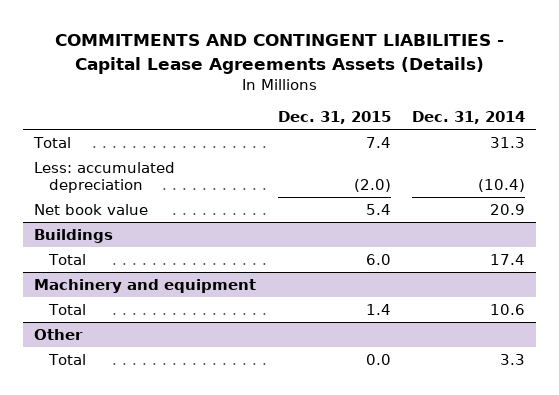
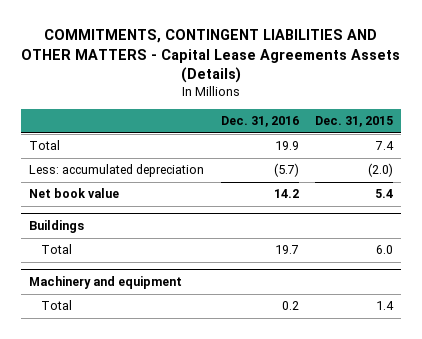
[54,34,504,74] COMMITMENTS AND CONTINGENT LIABILITIES - Capital Lease Agreements Assets (Details) -> [21,29,401,84] COMMITMENTS, CONTINGENT LIABILITIES AND OTHER MATTERS - Capital Lease Agreements Assets (Details)
[412,111,526,125] Dec. 31, 2014 -> none
none -> [220,115,299,127] Dec. 31, 2016
[34,328,84,340] Other -> none
[48,353,87,365] Total -> none

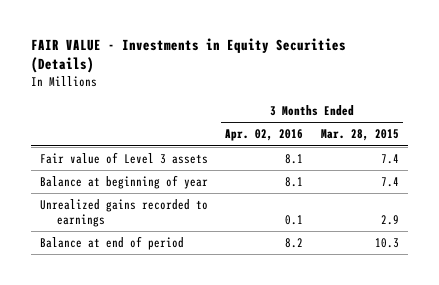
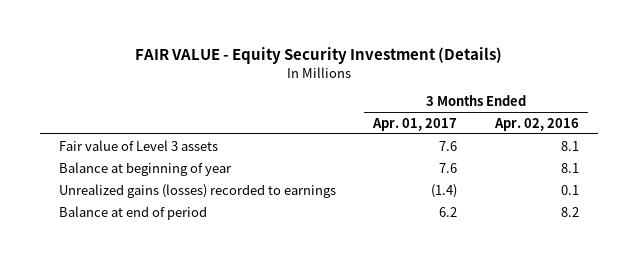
[30,38,346,74] FAIR VALUE - Investments in Equity Securities (Details) -> [134,47,502,65] FAIR VALUE - Equity Security Investment (Details)
[320,129,399,142] Mar. 28, 2015 -> none
none -> [372,117,458,131] Apr. 01, 2017
[39,199,208,227] Unrealized gains recorded to earnings -> [58,183,336,198] Unrealized gains (losses) recorded to earnings

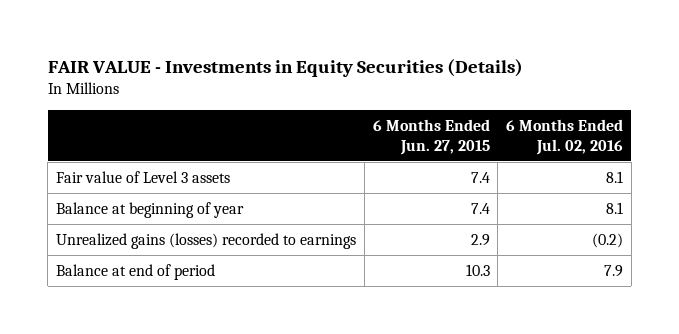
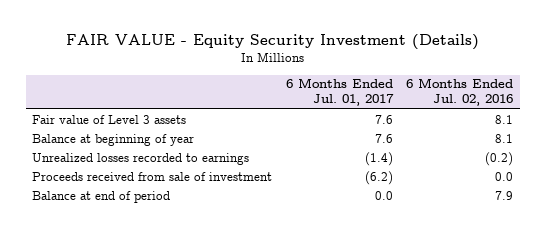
[47,58,523,77] FAIR VALUE - Investments in Equity Securities (Details) -> [65,34,479,51] FAIR VALUE - Equity Security Investment (Details)
[372,118,490,155] 6 Months Ended Jun. 27, 2015 -> none
none -> [285,78,394,107] 6 Months Ended Jul. 01, 2017
[56,232,357,249] Unrealized gains (losses) recorded to earnings -> [32,152,250,165] Unrealized losses recorded to earnings
none -> [32,171,273,181] Proceeds received from sale of investment

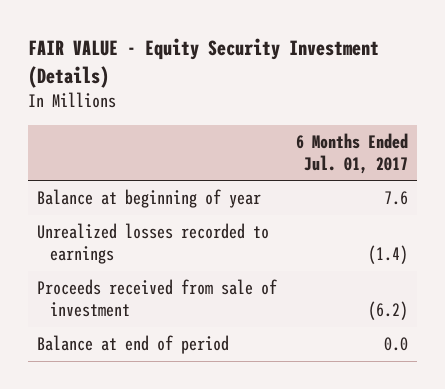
[406,78,514,107] 6 Months Ended Jul. 02, 2016 -> none
[32,114,187,124] Fair value of Level 3 assets -> none

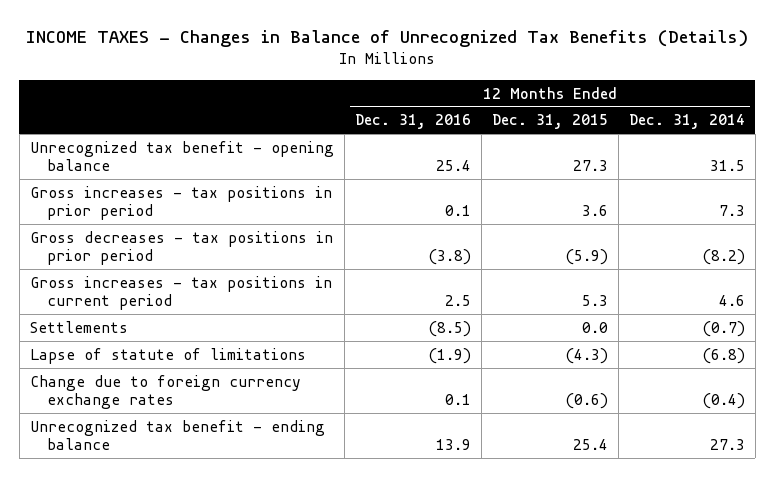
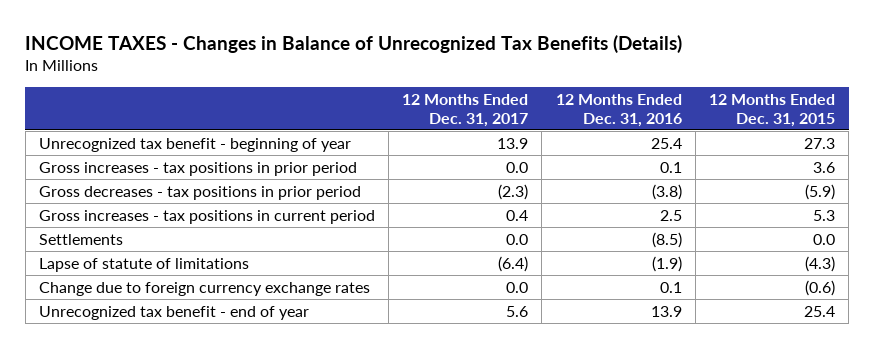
[628,114,745,130] Dec. 31, 2014 -> none
none -> [402,93,529,127] 12 Months Ended Dec. 31, 2017
[29,140,334,172] Unrecognized tax benefit - opening balance -> [38,137,351,152] Unrecognized tax benefit - beginning of year
[29,419,325,451] Unrecognized tax benefit - ending balance -> [38,305,309,320] Unrecognized tax benefit - end of year

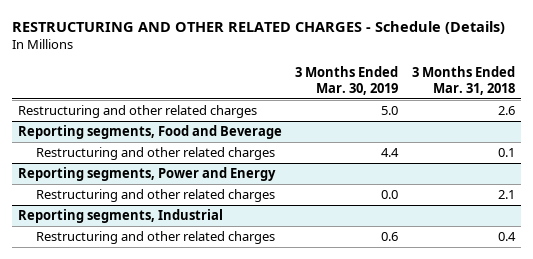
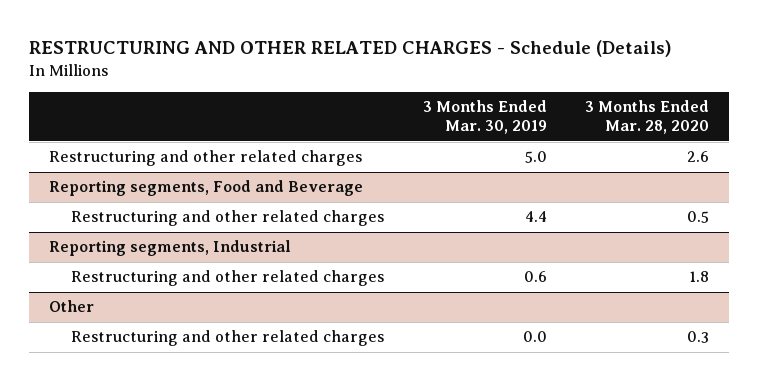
[411,65,515,96] 3 Months Ended Mar. 31, 2018 -> none
none -> [585,100,710,135] 3 Months Ended Mar. 28, 2020
[18,166,277,181] Reporting segments, Power and Energy -> none
[35,188,275,202] Restructuring and other related charges -> none
none -> [48,300,94,313] Other
none -> [71,330,385,347] Restructuring and other related charges

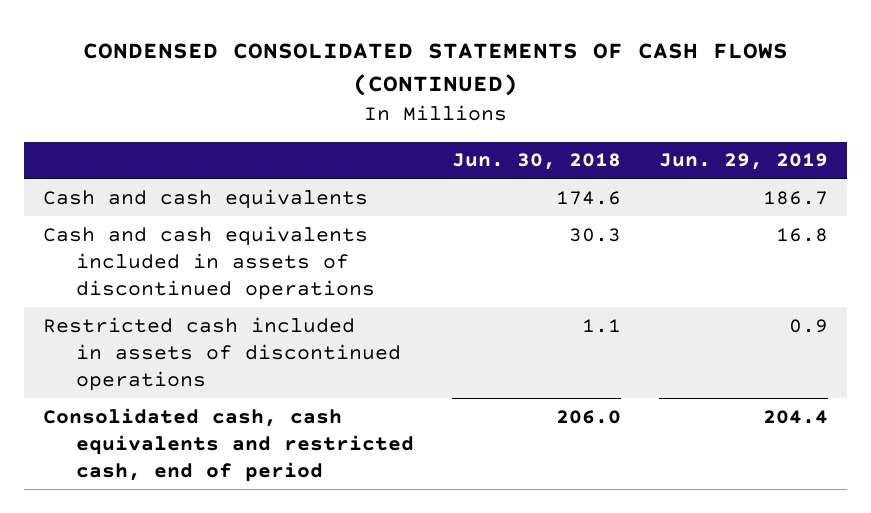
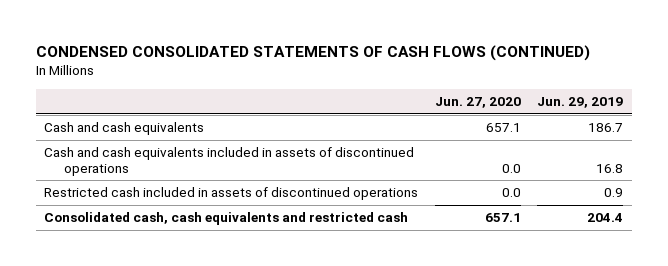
[451,153,621,171] Jun. 30, 2018 -> none
none -> [434,97,521,109] Jun. 27, 2020
[43,407,414,483] Consolidated cash, cash equivalents and restricted cash, end of period -> [44,212,409,226] Consolidated cash, cash equivalents and restricted cash

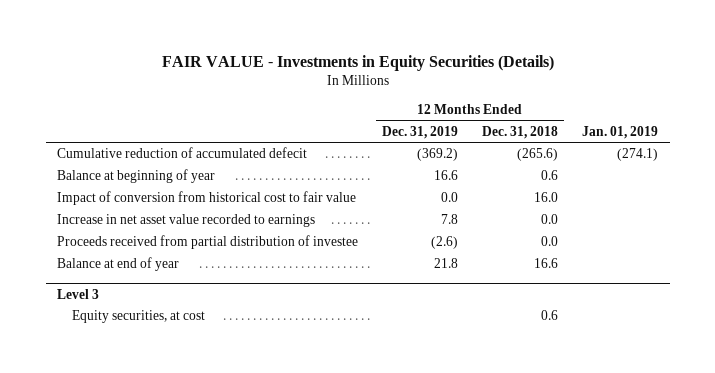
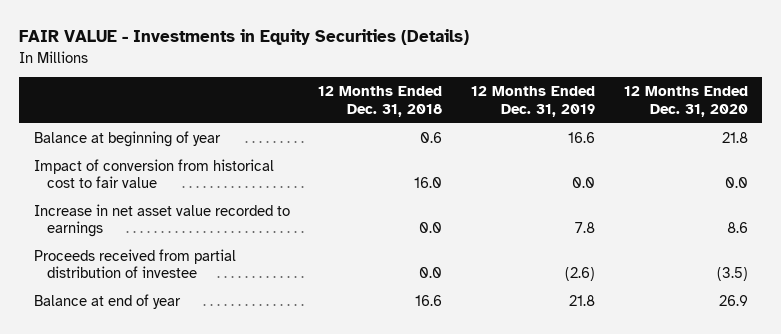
[581,125,658,139] Jan. 01, 2019 -> none
none -> [623,86,748,117] 12 Months Ended Dec. 31, 2020
[57,147,308,159] Cumulative reduction of accumulated defecit -> none
[57,288,100,299] Level 3 -> none
[71,310,205,324] Equity securities, at cost -> none

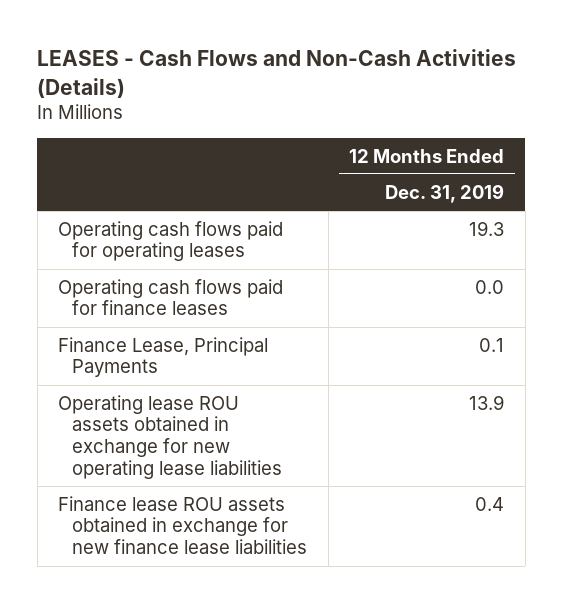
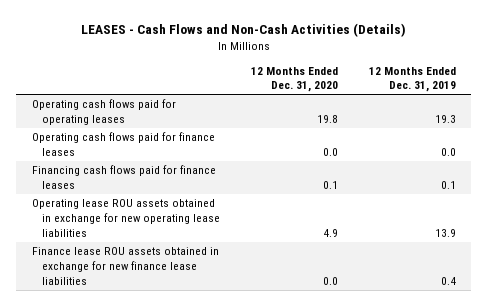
none -> [250,66,338,93] 12 Months Ended Dec. 31, 2020
[58,336,269,378] Finance Lease, Principal Payments -> none
none -> [31,165,216,190] Financing cash flows paid for finance leases

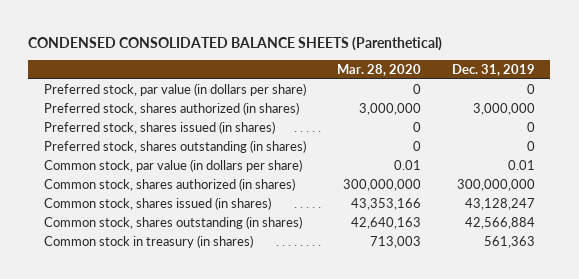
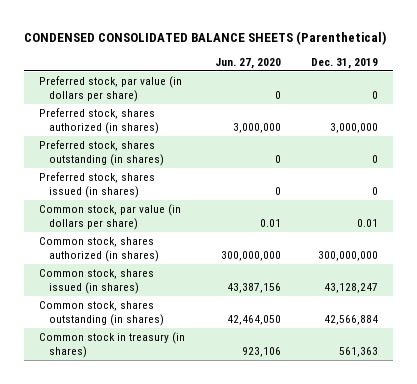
[336,63,421,76] Mar. 28, 2020 -> none
none -> [215,58,282,70] Jun. 27, 2020
[43,120,275,134] Preferred stock, shares issued (in shares) -> [39,171,156,198] Preferred stock, shares issued (in shares)

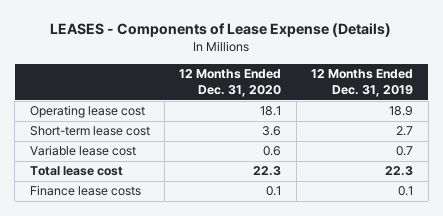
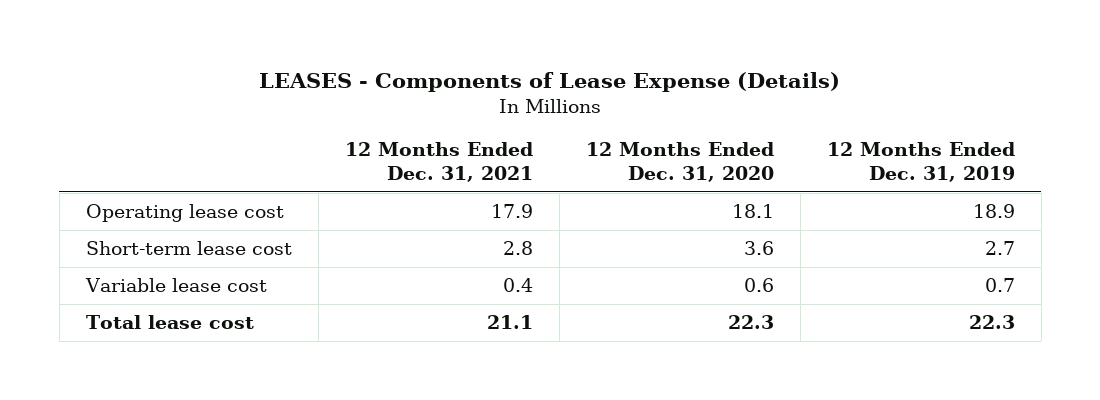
none -> [344,142,533,182] 12 Months Ended Dec. 31, 2021
[29,185,141,197] Finance lease costs -> none

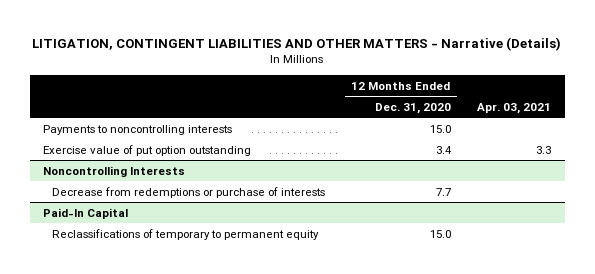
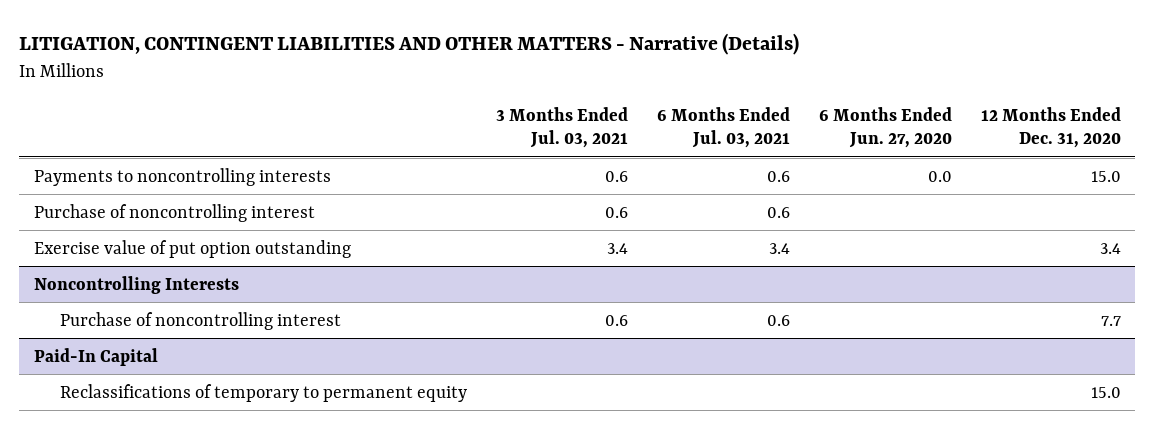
[477,102,552,114] Apr. 03, 2021 -> none
none -> [495,106,628,149] 3 Months Ended Jul. 03, 2021
none -> [656,106,790,149] 6 Months Ended Jul. 03, 2021
none -> [818,106,952,149] 6 Months Ended Jun. 27, 2020
none -> [33,203,315,222] Purchase of noncontrolling interest
[51,186,325,198] Decrease from redemptions or purchase of interests -> [59,311,341,330] Purchase of noncontrolling interest

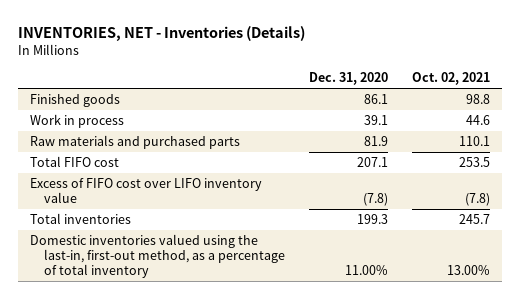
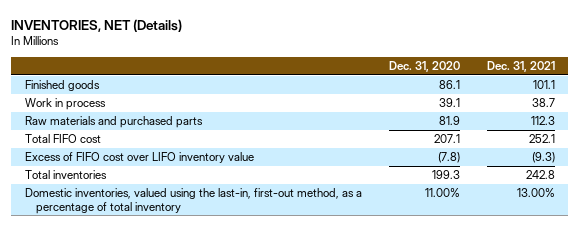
[18,25,306,41] INVENTORIES, NET - Inventories (Details) -> [11,18,183,32] INVENTORIES, NET (Details)
[412,72,491,86] Oct. 02, 2021 -> none
none -> [486,61,555,73] Dec. 31, 2021
[30,233,286,278] Domestic inventories valued using the last-in, first-out method, as a percentage of total inventory -> [24,188,362,214] Domestic inventories, valued using the last-in, first-out method, as a percentage of total inventory

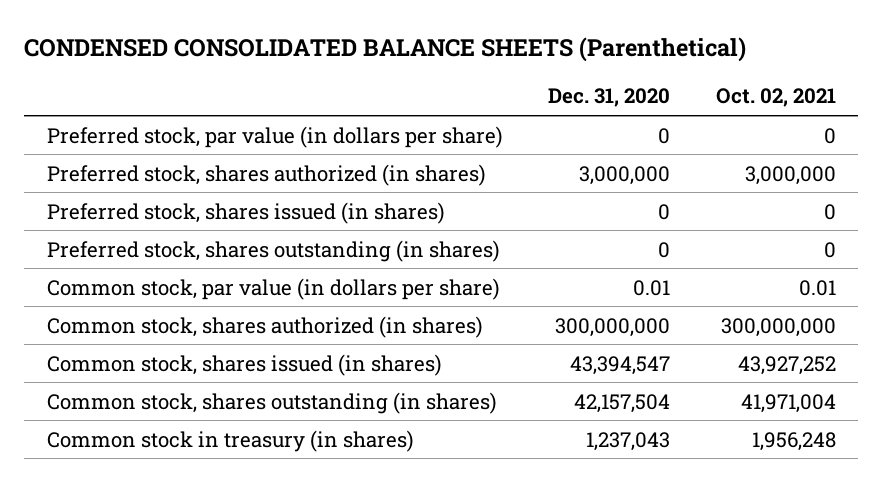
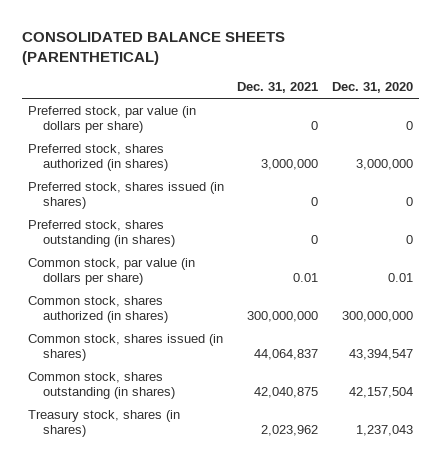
[24,37,747,63] CONDENSED CONSOLIDATED BALANCE SHEETS (Parenthetical) -> [21,31,285,66] CONSOLIDATED BALANCE SHEETS (PARENTHETICAL)
[715,88,836,108] Oct. 02, 2021 -> none
none -> [237,82,319,94] Dec. 31, 2021
[47,429,415,452] Common stock in treasury (in shares) -> [28,409,181,438] Treasury stock, shares (in shares)

